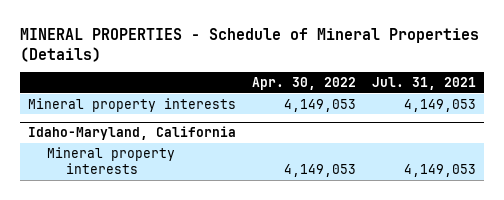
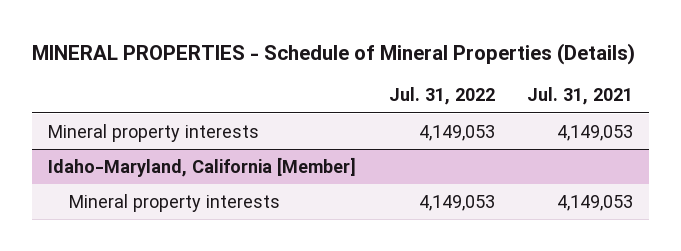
[252,77,357,91] Apr. 30, 2022 -> none
none -> [388,87,495,106] Jul. 31, 2022
[28,126,237,141] Idaho-Maryland, California -> [48,156,357,177] Idaho-Maryland, California [Member]

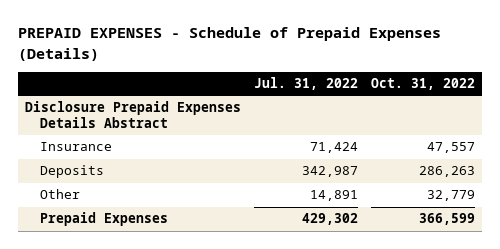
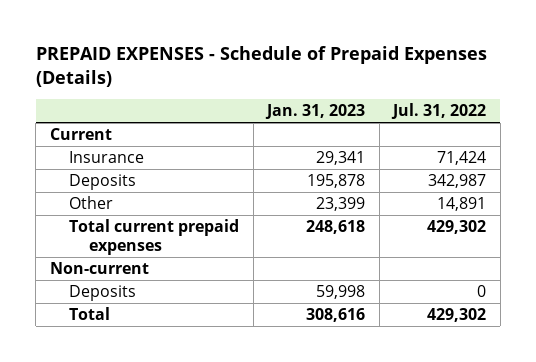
[371,77,476,90] Oct. 31, 2022 -> none
none -> [265,104,366,120] Jan. 31, 2023
[24,101,241,128] Disclosure Prepaid Expenses Details Abstract -> none
none -> [49,128,112,141] Current
[40,212,169,227] Prepaid Expenses -> [69,219,240,256] Total current prepaid expenses
none -> [49,262,149,275] Non-current
none -> [69,285,137,302] Deposits
none -> [69,307,111,321] Total

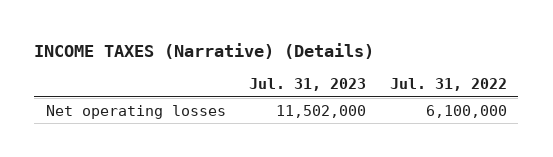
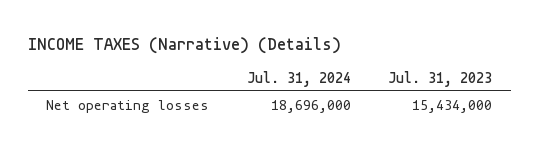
[389,78,507,92] Jul. 31, 2022 -> none
none -> [246,70,351,87] Jul. 31, 2024
[276,104,367,118] 11,502,000 -> [412,99,493,113] 15,434,000

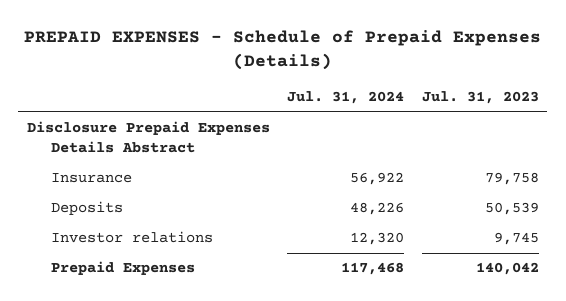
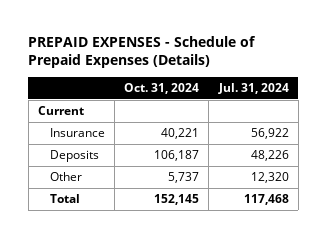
[421,91,539,105] Jul. 31, 2023 -> none
none -> [124,82,200,94] Oct. 31, 2024
[26,121,270,154] Disclosure Prepaid Expenses Details Abstract -> none
none -> [38,106,85,116] Current
[51,231,214,244] Investor relations -> [49,172,82,182] Other
[51,261,196,276] Prepaid Expenses -> [49,194,80,204] Total

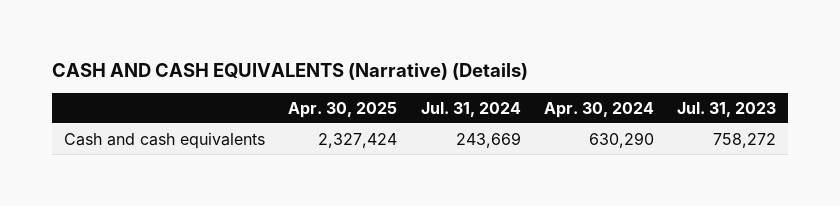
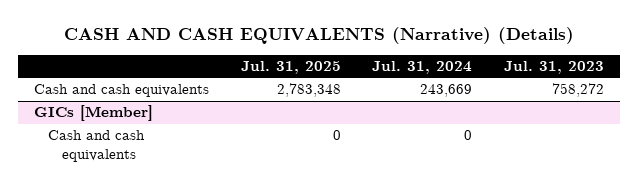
[288,101,398,118] Apr. 30, 2025 -> none
[543,101,654,118] Apr. 30, 2024 -> none
none -> [240,60,341,74] Jul. 31, 2025
none -> [33,105,153,122] GICs [Member]
none -> [48,130,146,162] Cash and cash equivalents

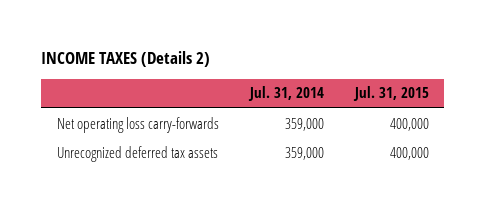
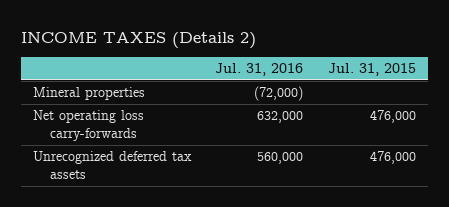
[247,86,324,102] Jul. 31, 2014 -> none
none -> [215,63,304,77] Jul. 31, 2016
none -> [33,87,146,101] Mineral properties
[389,117,429,131] 400,000 -> [369,110,416,124] 476,000
[389,146,429,160] 400,000 -> [369,151,416,165] 476,000

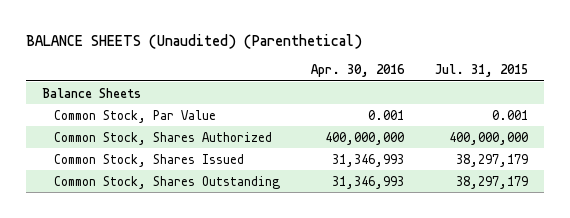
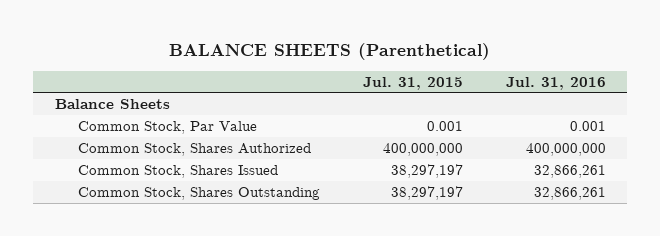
[25,33,362,49] BALANCE SHEETS (Unaudited) (Parenthetical) -> [169,42,491,60] BALANCE SHEETS (Parenthetical)
[310,64,405,78] Apr. 30, 2016 -> none
none -> [505,76,606,90] Jul. 31, 2016
[455,153,528,167] 38,297,179 -> [390,163,463,178] 38,297,197
[455,175,528,189] 38,297,179 -> [390,185,463,200] 38,297,197

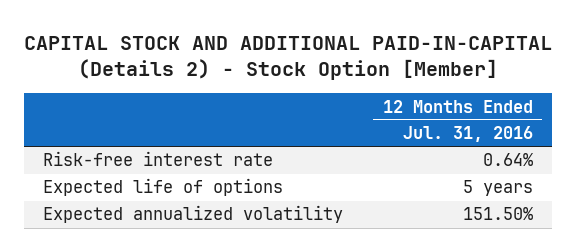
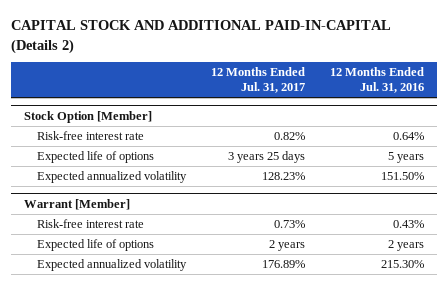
[23,35,552,81] CAPITAL STOCK AND ADDITIONAL PAID-IN-CAPITAL (Details 2) - Stock Option [Member] -> [11,20,392,54] CAPITAL STOCK AND ADDITIONAL PAID-IN-CAPITAL (Details 2)
none -> [211,67,306,94] 12 Months Ended Jul. 31, 2017
none -> [23,110,152,123] Stock Option [Member]
none -> [23,198,130,210] Warrant [Member]
none -> [37,219,145,229] Risk-free interest rate
none -> [37,239,155,252] Expected life of options
none -> [37,259,188,272] Expected annualized volatility

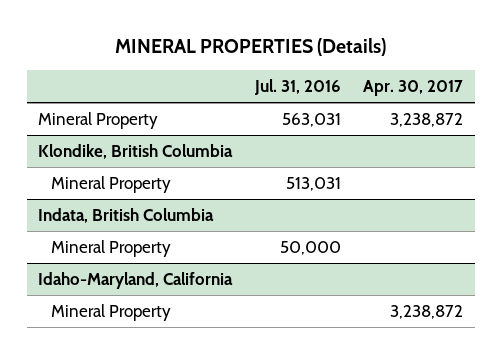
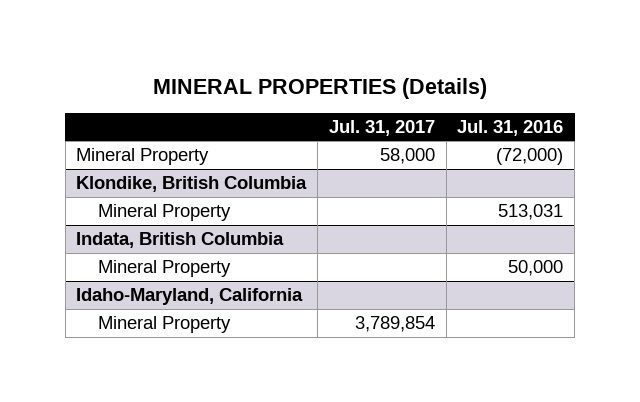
[363,80,464,97] Apr. 30, 2017 -> none
none -> [328,119,435,136] Jul. 31, 2017
[281,113,341,128] 563,031 -> [496,148,564,166] (72,000)

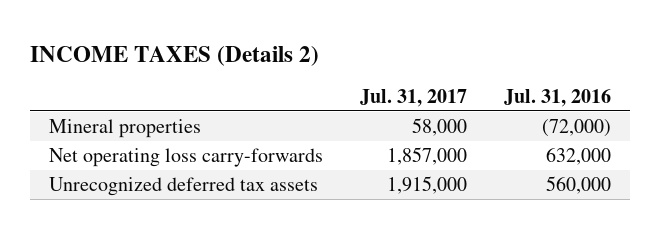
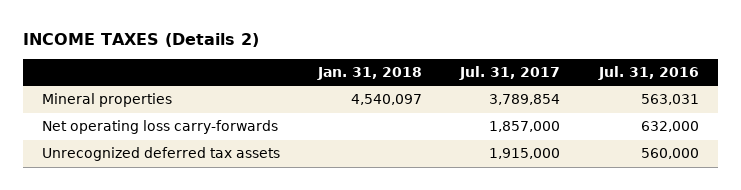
none -> [317,67,423,81] Jan. 31, 2018
[412,118,468,137] 58,000 -> [489,94,561,106] 3,789,854
[542,119,612,138] (72,000) -> [640,94,699,106] 563,031

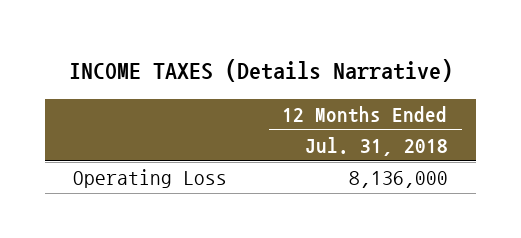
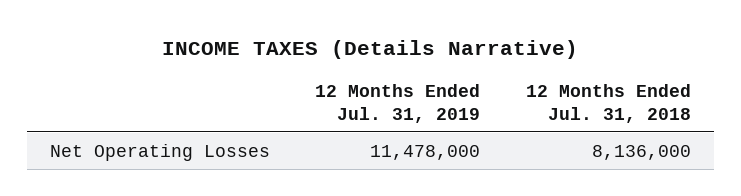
none -> [315,84,481,123] 12 Months Ended Jul. 31, 2019
[73,169,228,189] Operating Loss -> [49,144,270,162] Net Operating Losses

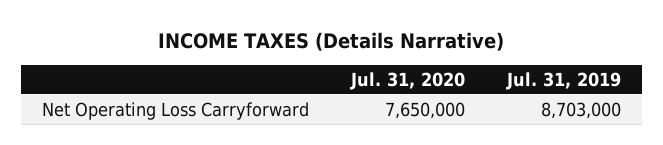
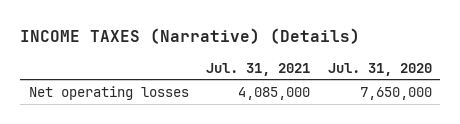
[158,31,505,51] INCOME TAXES (Details Narrative) -> [20,27,361,44] INCOME TAXES (Narrative) (Details)
[505,71,621,90] Jul. 31, 2019 -> none
none -> [206,62,311,76] Jul. 31, 2021
[41,101,309,120] Net Operating Loss Carryforward -> [28,85,189,100] Net operating losses

